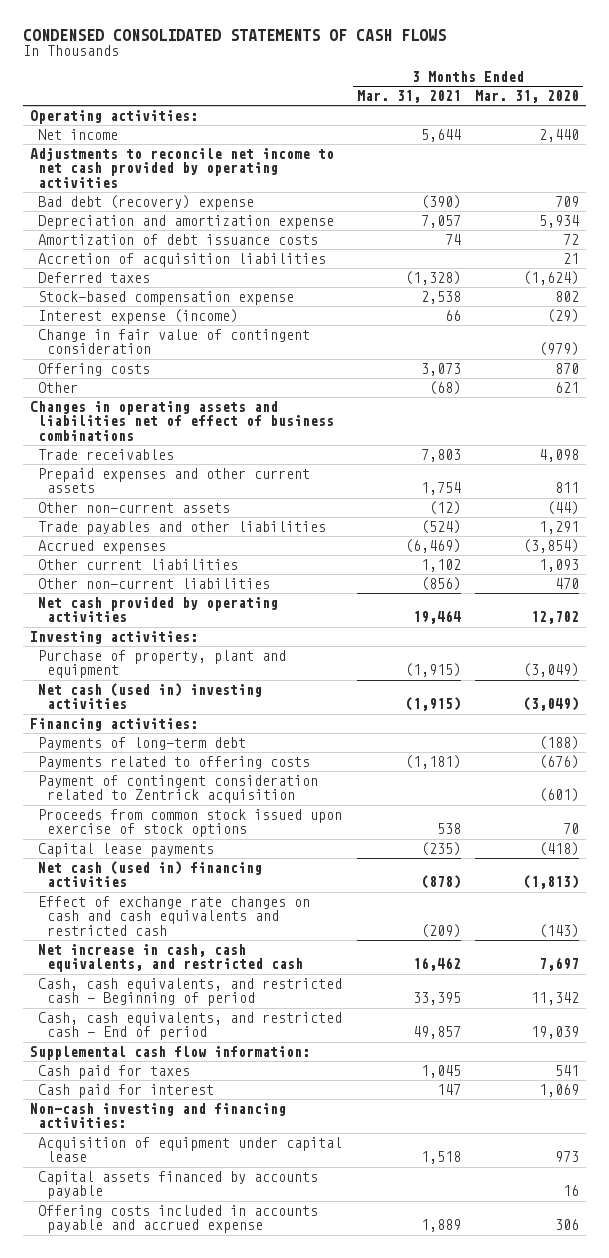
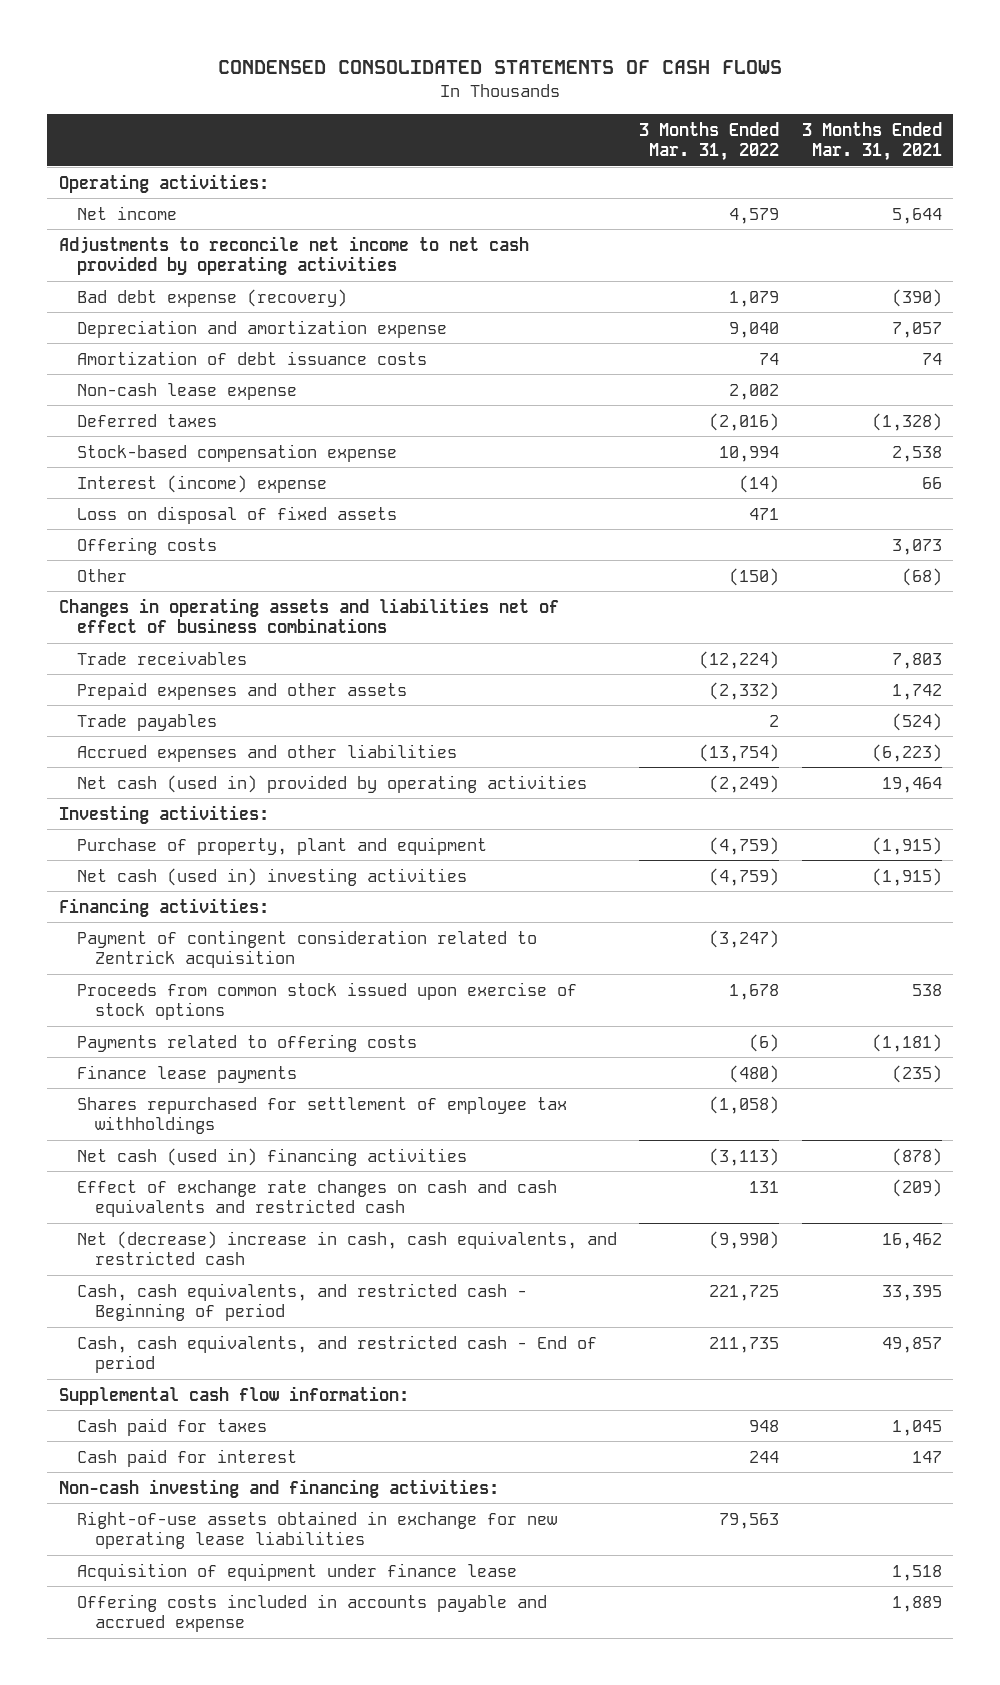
[475,90,580,104] Mar. 31, 2020 -> none
none -> [639,121,780,162] 3 Months Ended Mar. 31, 2022
[38,194,255,210] Bad debt (recovery) expense -> [76,288,347,307] Bad debt expense (recovery)
[38,252,327,267] Accretion of acquisition liabilities -> none
none -> [76,382,297,400] Non-cash lease expense
[38,328,311,355] Change in fair value of contingent consideration -> none
[38,308,239,324] Interest expense (income) -> [76,474,327,493] Interest (income) expense
none -> [76,505,397,524] Loss on disposal of fixed assets
[38,501,231,513] Other non-current assets -> none
[38,539,167,554] Accrued expenses -> none
[38,558,239,570] Other current liabilities -> none
[38,577,271,589] Other non-current liabilities -> none
[38,467,311,494] Prepaid expenses and other current assets -> [76,681,407,700] Prepaid expenses and other assets
[420,482,461,496] 1,754 -> [891,683,942,700] 1,742
[38,520,327,535] Trade payables and other liabilities -> [76,713,217,731] Trade payables
none -> [76,743,457,762] Accrued expenses and other liabilities
[38,596,279,623] Net cash provided by operating activities -> [76,774,587,793] Net cash (used in) provided by operating activities
[38,736,247,750] Payments of long-term debt -> none
[38,755,311,769] Payments related to offering costs -> [76,1033,417,1052] Payments related to offering costs
[38,842,215,857] Capital lease payments -> [76,1064,297,1083] Finance lease payments
none -> [76,1096,567,1135] Shares repurchased for settlement of employee tax withholdings
[38,943,303,973] Net increase in cash, cash equivalents, and restricted cash -> [76,1230,617,1266] Net (decrease) increase in cash, cash equivalents, and restricted cash
[38,1170,319,1200] Capital assets financed by accounts payable -> none
none -> [76,1510,557,1550] Right-of-use assets obtained in exchange for new operating lease liabilities
[38,1136,343,1163] Acquisition of equipment under capital lease -> [76,1562,517,1581] Acquisition of equipment under finance lease

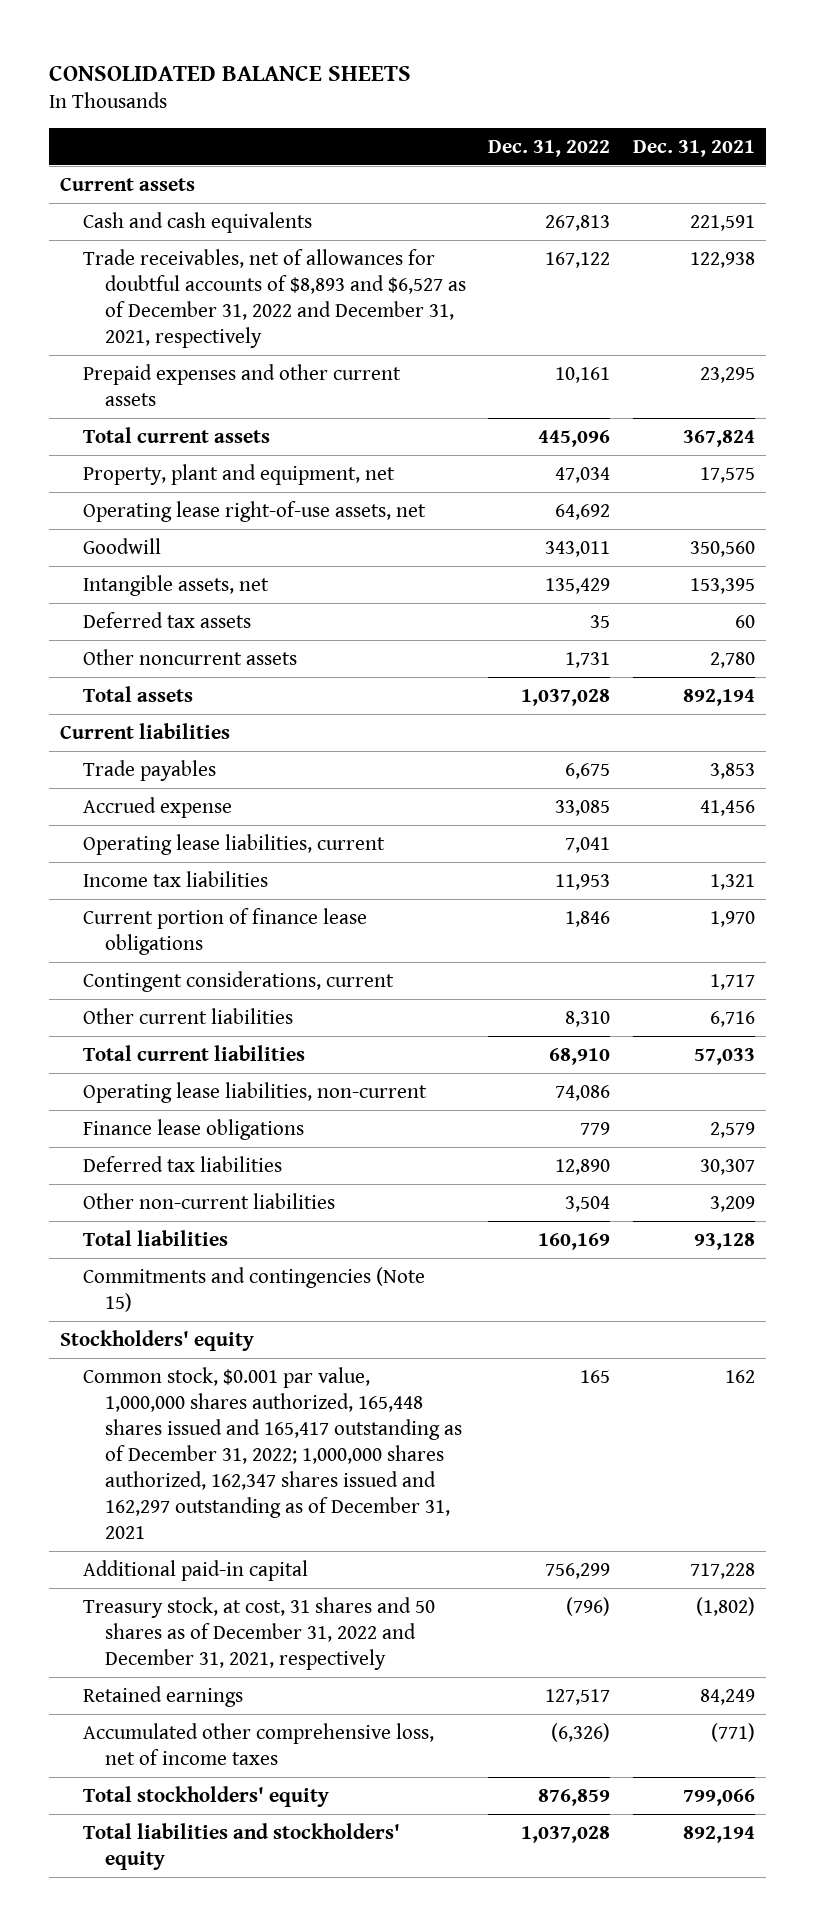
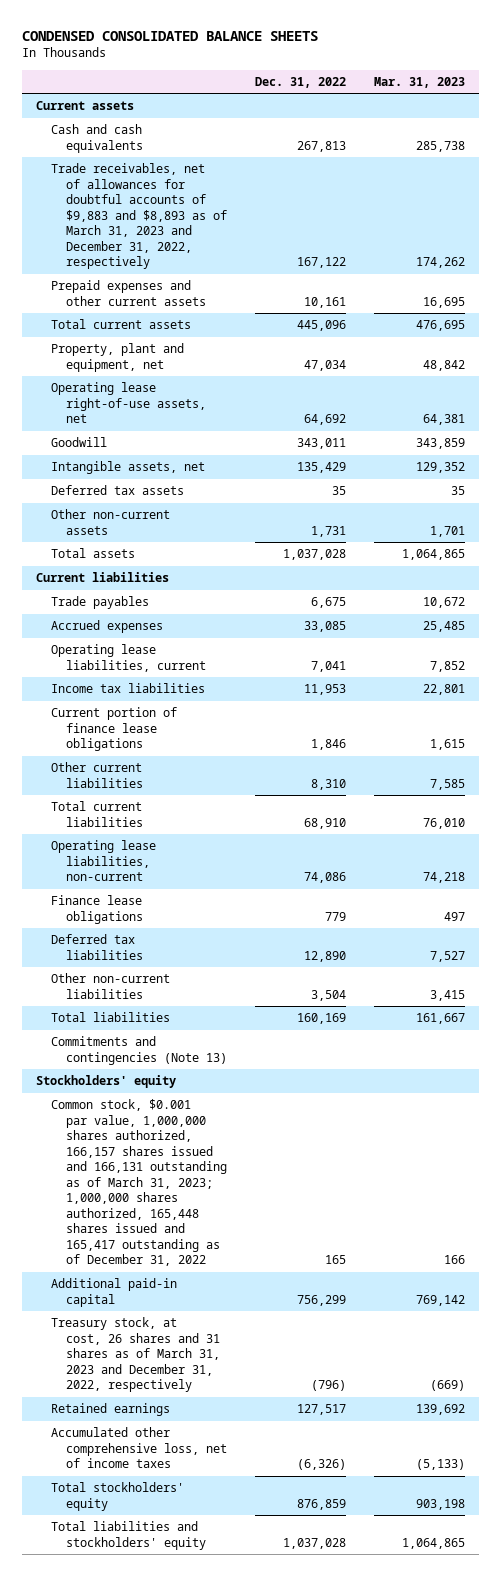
[49,65,412,81] CONSOLIDATED BALANCE SHEETS -> [21,30,318,41] CONDENSED CONSOLIDATED BALANCE SHEETS
[632,139,755,157] Dec. 31, 2021 -> none
none -> [373,76,465,88] Mar. 31, 2023
[82,248,466,348] Trade receivables, net of allowances for doubtful accounts of $8,893 and $6,527 as of December 31, 2022 and December 31, 2021, respectively -> [50,163,227,270] Trade receivables, net of allowances for doubtful accounts of $9,883 and $8,893 as of March 31, 2023 and December 31, 2022, respectively
[82,648,297,665] Other noncurrent assets -> [50,509,170,535] Other non-current assets
[82,796,232,818] Accrued expense -> [50,620,163,634] Accrued expenses
[82,970,394,992] Contingent considerations, current -> none
[82,1266,425,1312] Commitments and contingencies (Note 15) -> [50,1036,227,1065] Commitments and contingencies (Note 13)
[82,1366,462,1539] Common stock, $0.001 par value, 1,000,000 shares authorized, 165,448 shares issued and 165,417 outstanding as of December 31, 2022; 1,000,000 shares authorized, 162,347 shares issued and 162,297 outstanding as of December 31, 2021 -> [50,1099,227,1267] Common stock, $0.001 par value, 1,000,000 shares authorized, 166,157 shares issued and 166,131 outstanding as of March 31, 2023; 1,000,000 shares authorized, 165,448 shares issued and 165,417 outstanding as of December 31, 2022
[82,1596,435,1670] Treasury stock, at cost, 31 shares and 50 shares as of December 31, 2022 and December 31, 2021, respectively -> [50,1317,220,1393] Treasury stock, at cost, 26 shares and 31 shares as of March 31, 2023 and December 31, 2022, respectively

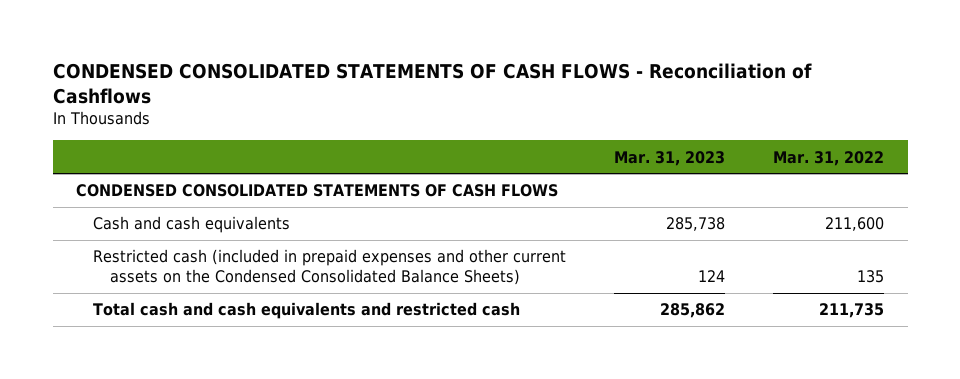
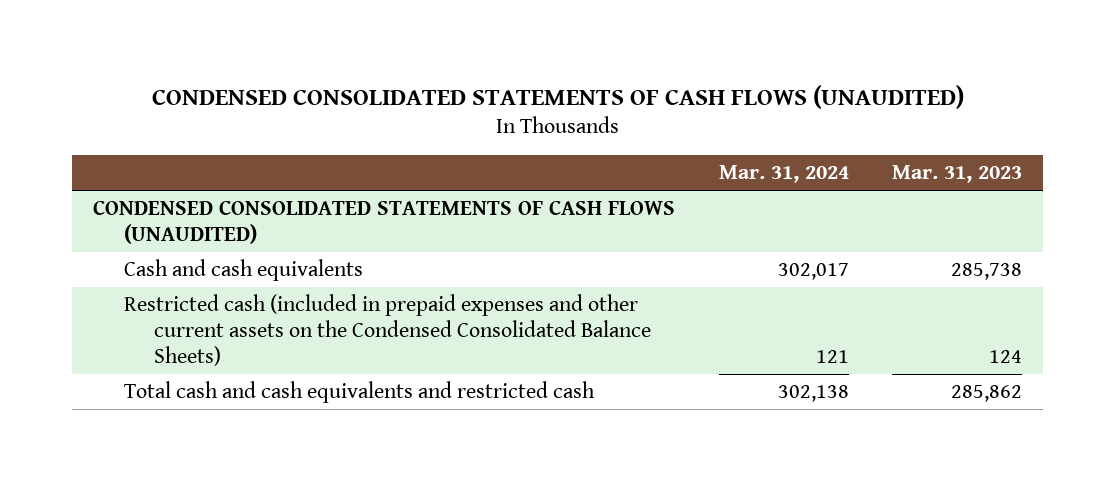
[52,62,812,104] CONDENSED CONSOLIDATED STATEMENTS OF CASH FLOWS - Reconciliation of Cashflows -> [151,84,964,109] CONDENSED CONSOLIDATED STATEMENTS OF CASH FLOWS (UNAUDITED)
[772,150,884,166] Mar. 31, 2022 -> none
none -> [718,164,849,183] Mar. 31, 2024
[76,184,559,198] CONDENSED CONSOLIDATED STATEMENTS OF CASH FLOWS -> [93,200,676,245] CONDENSED CONSOLIDATED STATEMENTS OF CASH FLOWS (UNAUDITED)

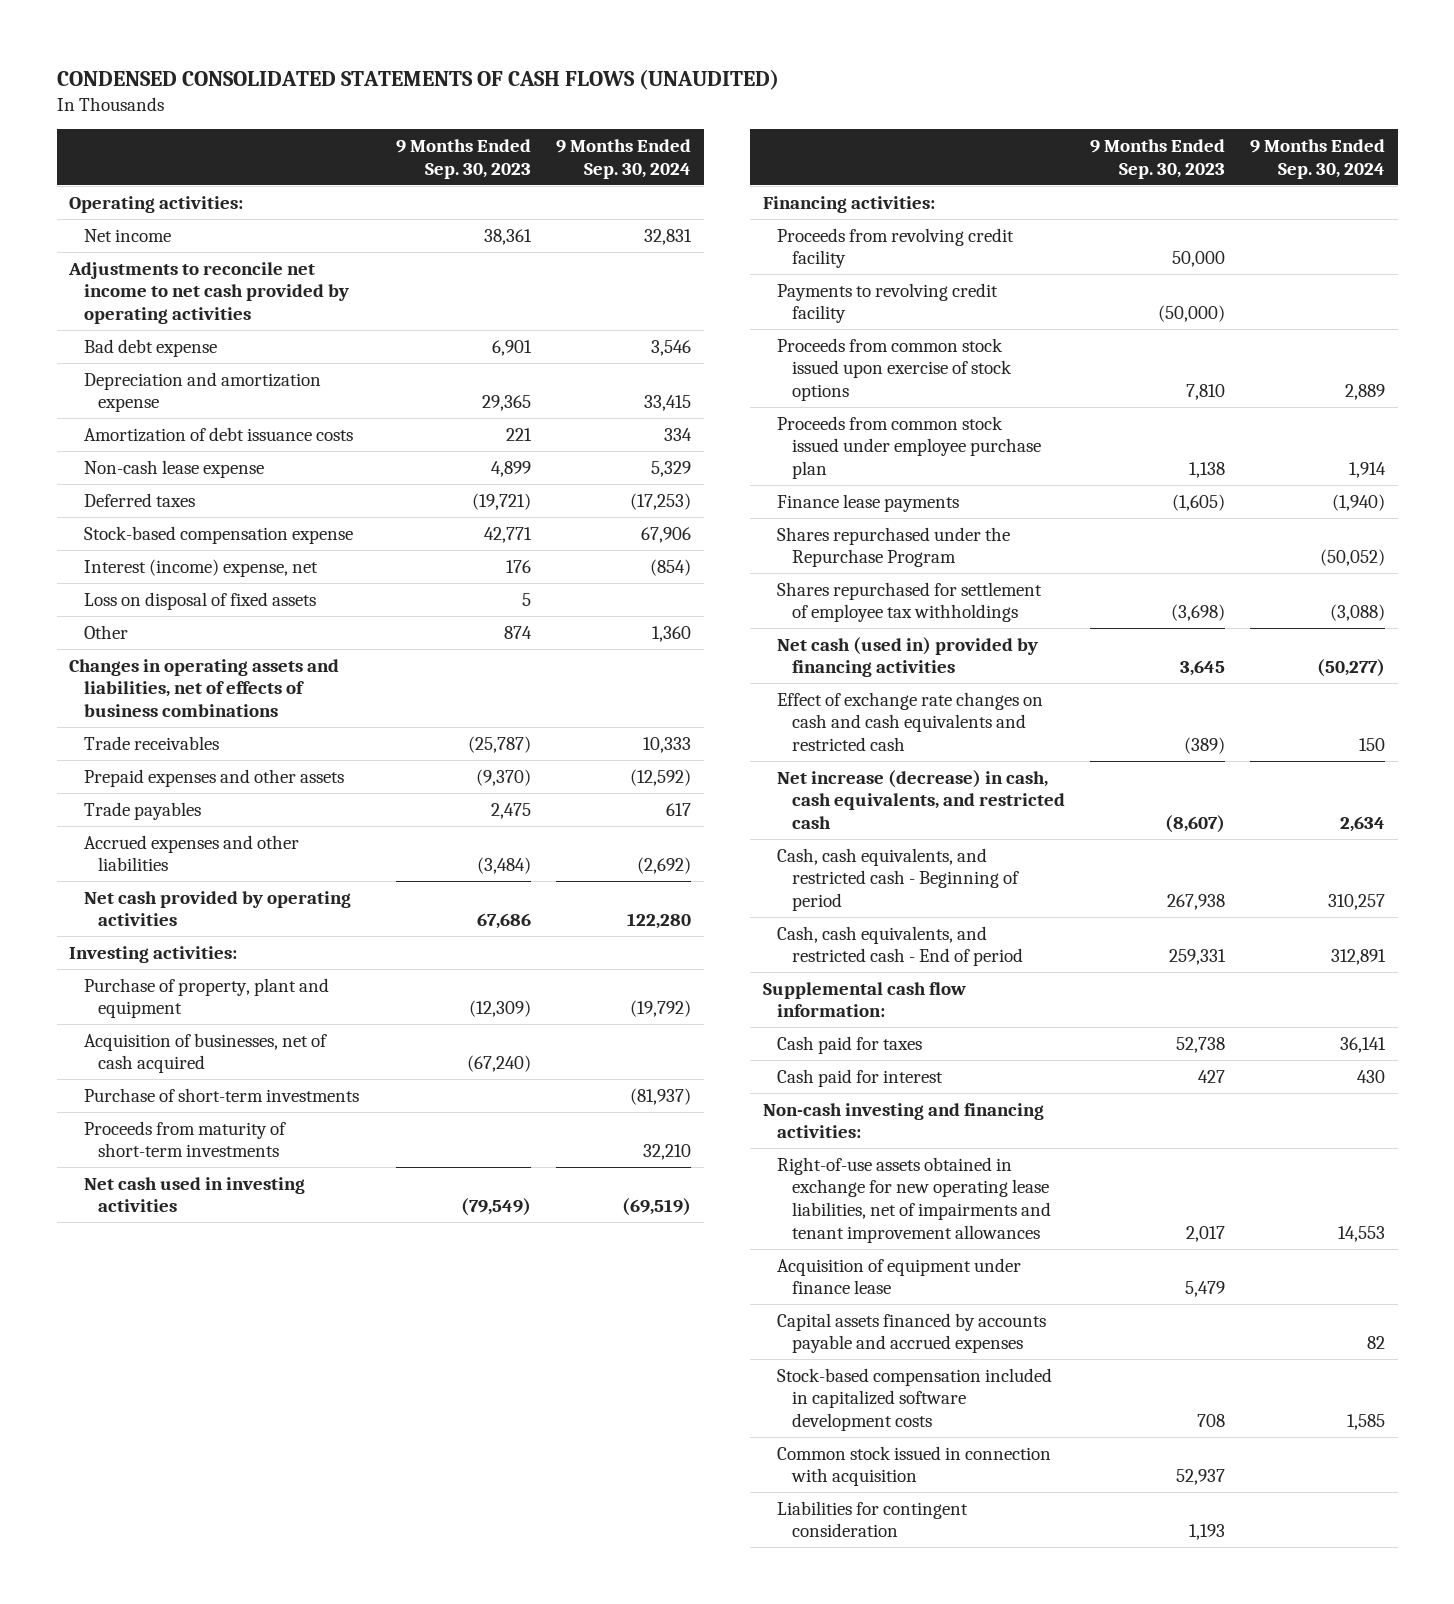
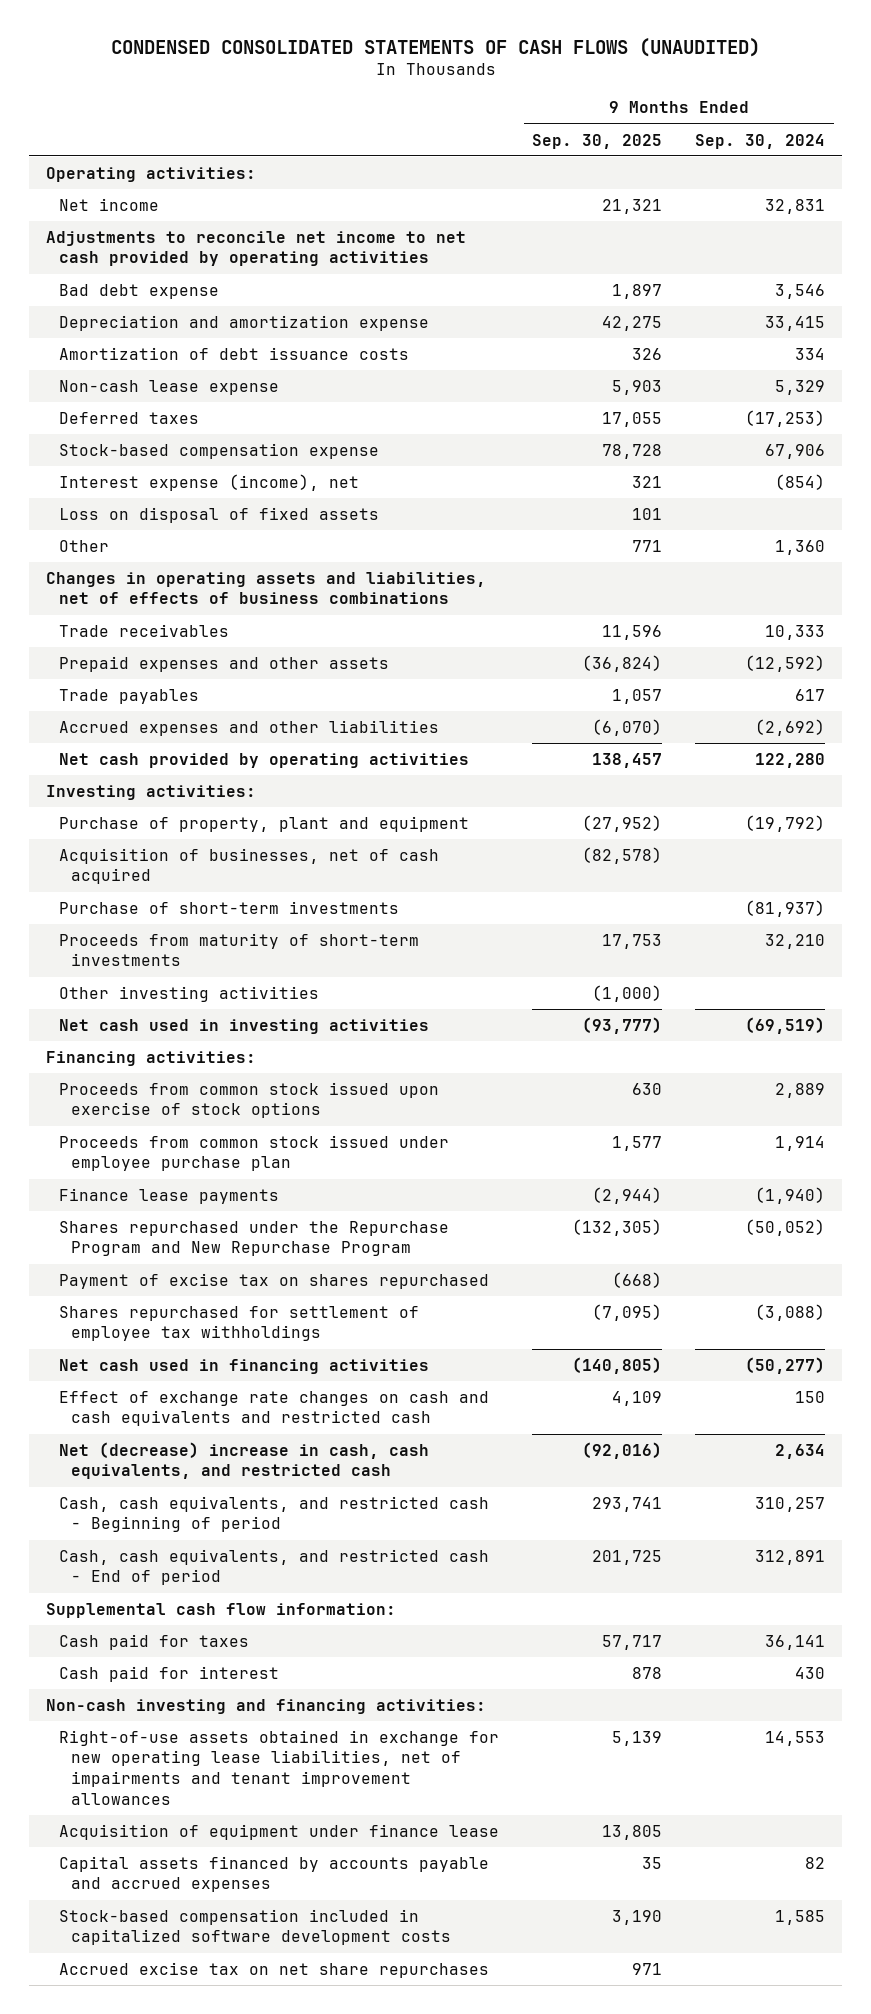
[396,138,532,179] 9 Months Ended Sep. 30, 2023 -> none
none -> [532,133,663,149] Sep. 30, 2025
[83,558,318,577] Interest (income) expense, net -> [58,473,359,491] Interest expense (income), net
none -> [58,985,319,1002] Other investing activities
[777,227,1015,269] Proceeds from revolving credit facility -> none
[777,282,999,324] Payments to revolving credit facility -> none
[777,526,1011,568] Shares repurchased under the Repurchase Program -> [58,1220,449,1257] Shares repurchased under the Repurchase Program and New Repurchase Program
none -> [58,1272,489,1289] Payment of excise tax on shares repurchased
[777,636,1039,678] Net cash (used in) provided by financing activities -> [58,1358,429,1374] Net cash used in financing activities
[777,769,1065,830] Net increase (decrease) in cash, cash equivalents, and restricted cash -> [58,1441,429,1480] Net (decrease) increase in cash, cash equivalents, and restricted cash
[777,1445,1052,1487] Common stock issued in connection with acquisition -> none
[777,1500,969,1538] Liabilities for contingent consideration -> none
none -> [58,1961,489,1978] Accrued excise tax on net share repurchases

